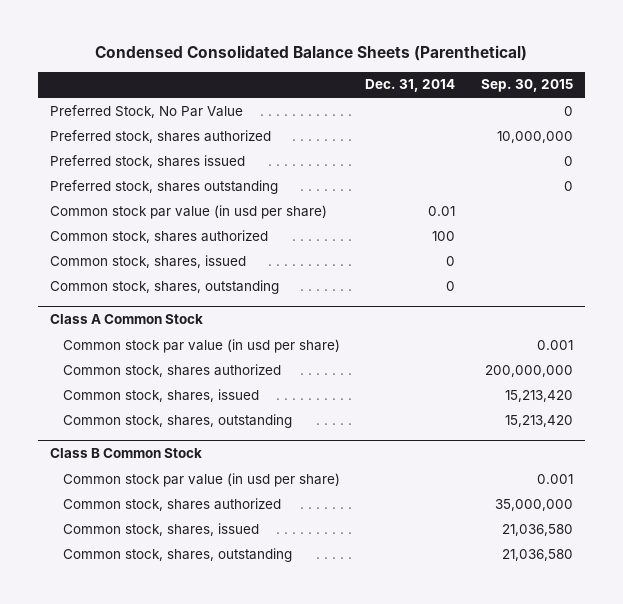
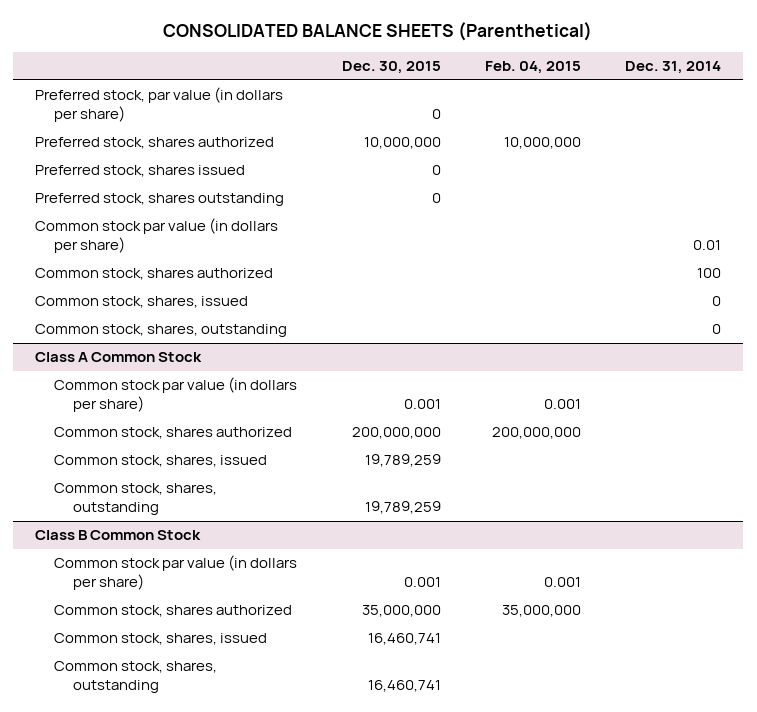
[95,45,528,62] Condensed Consolidated Balance Sheets (Parenthetical) -> [163,21,593,41] CONSOLIDATED BALANCE SHEETS (Parenthetical)
[480,79,573,93] Sep. 30, 2015 -> none
none -> [341,61,441,75] Dec. 30, 2015
none -> [484,61,581,75] Feb. 04, 2015
[50,104,244,118] Preferred Stock, No Par Value -> [35,87,284,123] Preferred stock, par value (in dollars per share)
[50,204,328,219] Common stock par value (in usd per share) -> [35,218,279,254] Common stock par value (in dollars per share)
[62,338,340,353] Common stock par value (in usd per share) -> [54,377,298,413] Common stock par value (in dollars per share)
[62,472,340,487] Common stock par value (in usd per share) -> [54,555,298,591] Common stock par value (in dollars per share)

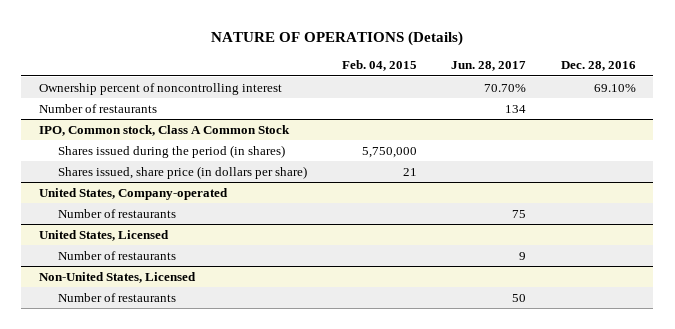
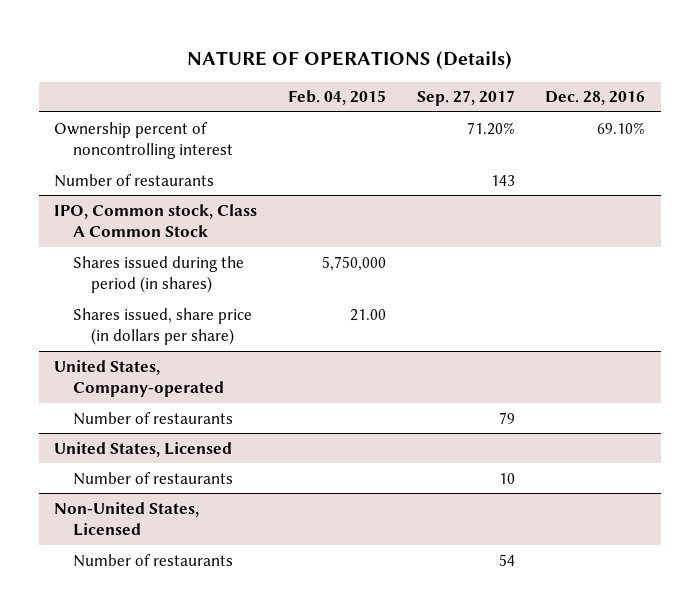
[451,61,527,72] Jun. 28, 2017 -> none
none -> [416,90,515,107] Sep. 27, 2017
[402,167,417,176] 21 -> [349,308,386,321] 21.00

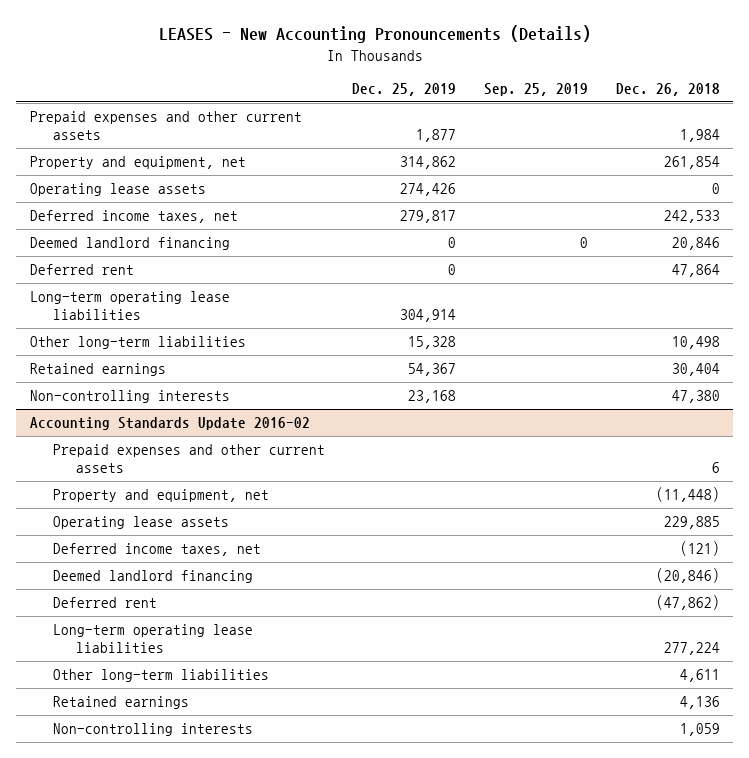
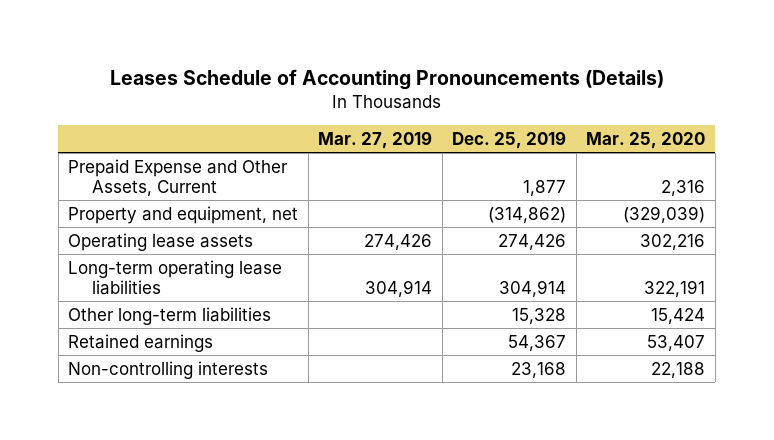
[158,25,591,44] LEASES - New Accounting Pronouncements (Details) -> [109,69,664,91] Leases Schedule of Accounting Pronouncements (Details)
[484,82,589,96] Sep. 25, 2019 -> none
[615,82,720,96] Dec. 26, 2018 -> none
none -> [318,131,433,150] Mar. 27, 2019
none -> [586,132,706,150] Mar. 25, 2020
[29,111,302,141] Prepaid expenses and other current assets -> [68,158,289,196] Prepaid Expense and Other Assets, Current
[400,156,457,170] 314,862 -> [488,206,567,223] (314,862)
[29,210,238,224] Deferred income taxes, net -> none
[29,237,230,251] Deemed landlord financing -> none
[29,264,134,276] Deferred rent -> none
[29,417,310,431] Accounting Standards Update 2016-02 -> none
[52,444,325,474] Prepaid expenses and other current assets -> none
[52,489,269,503] Property and equipment, net -> none
[52,516,229,530] Operating lease assets -> none
[52,543,261,557] Deferred income taxes, net -> none
[52,570,253,584] Deemed landlord financing -> none
[52,597,157,609] Deferred rent -> none
[52,624,253,654] Long-term operating lease liabilities -> none
[52,669,269,683] Other long-term liabilities -> none
[52,696,189,710] Retained earnings -> none
[52,723,253,737] Non-controlling interests -> none

